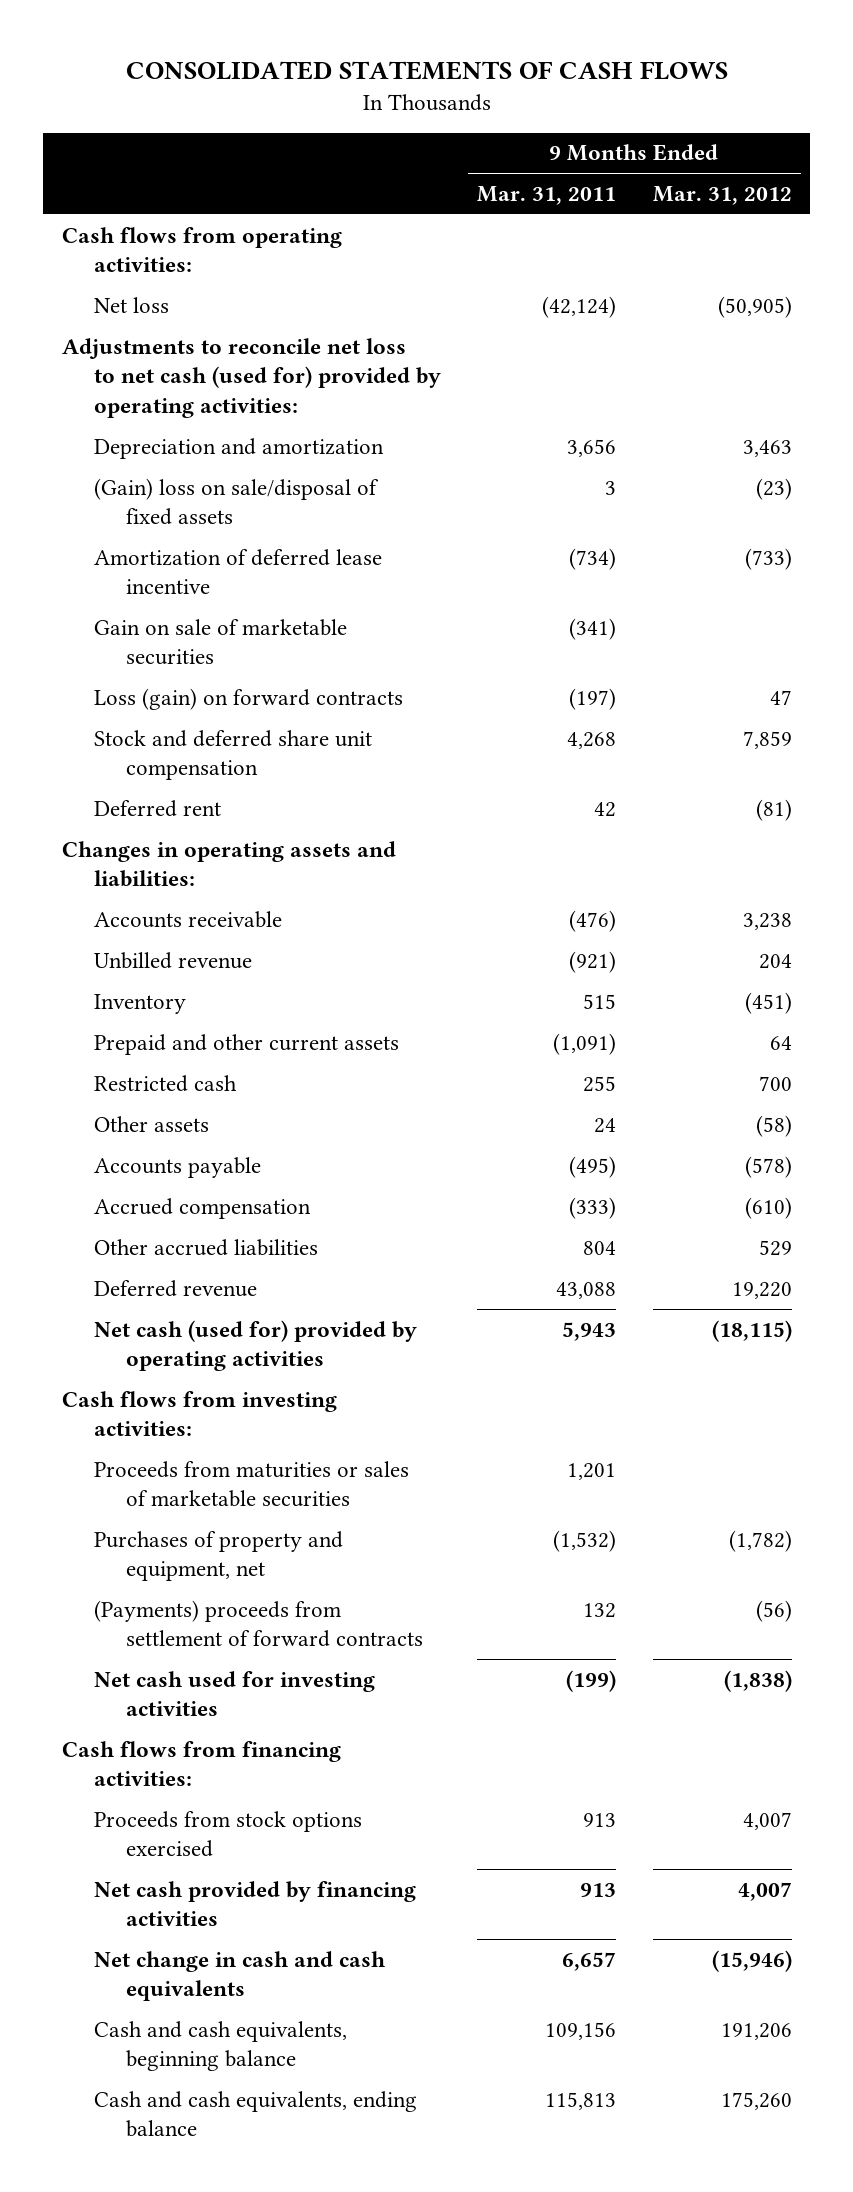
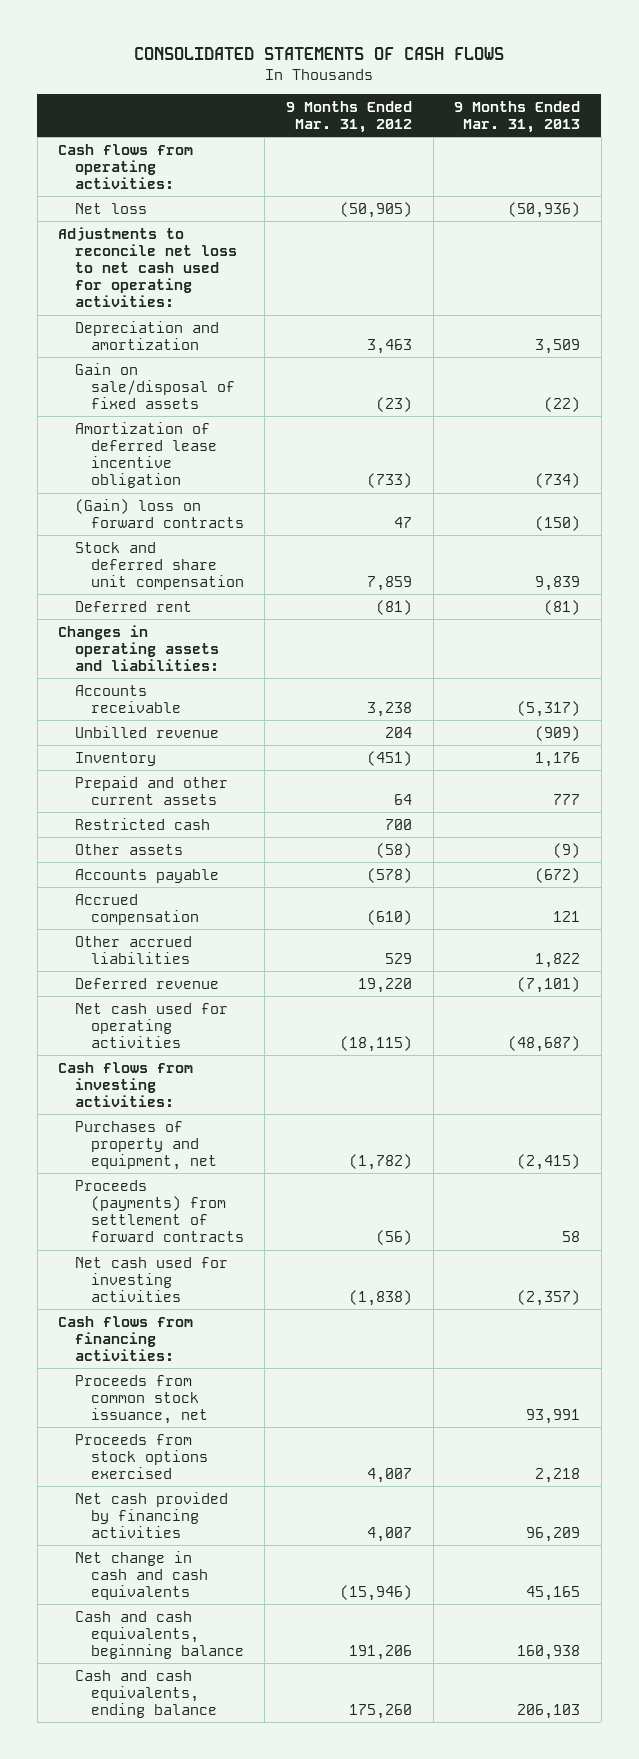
[477,185,617,205] Mar. 31, 2011 -> none
none -> [454,100,581,134] 9 Months Ended Mar. 31, 2013
[61,337,441,419] Adjustments to reconcile net loss to net cash (used for) provided by operating activities: -> [58,226,237,308] Adjustments to reconcile net loss to net cash used for operating activities:
[93,618,347,666] Gain on sale of marketable securities -> none
[93,477,379,526] (Gain) loss on sale/disposal of fixed assets -> [74,362,235,409] Gain on sale/disposal of fixed assets
[93,548,382,595] Amortization of deferred lease incentive -> [74,421,217,489] Amortization of deferred lease incentive obligation
[93,687,403,710] Loss (gain) on forward contracts -> [74,498,244,528] (Gain) loss on forward contracts
[93,1319,417,1372] Net cash (used for) provided by operating activities -> [74,1002,228,1048] Net cash used for operating activities
[93,1460,409,1508] Proceeds from maturities or sales of marketable securities -> none
[93,1599,423,1648] (Payments) proceeds from settlement of forward contracts -> [74,1179,244,1243] Proceeds (payments) from settlement of forward contracts
none -> [74,1374,208,1424] Proceeds from common stock issuance, net

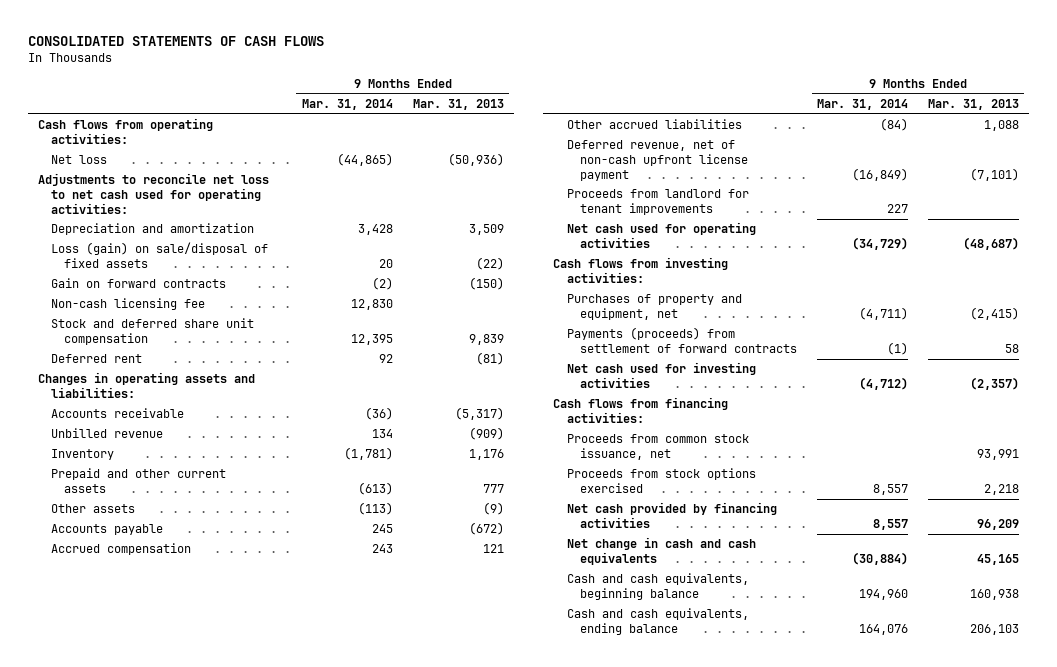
[286,100,413,134] 9 Months Ended Mar. 31, 2012 -> none
none -> [301,99,393,111] Mar. 31, 2014
[74,421,217,489] Amortization of deferred lease incentive obligation -> none
[74,362,235,409] Gain on sale/disposal of fixed assets -> [51,242,269,268] Loss (gain) on sale/disposal of fixed assets
[74,498,244,528] (Gain) loss on forward contracts -> [51,278,227,289] Gain on forward contracts
none -> [51,298,206,311] Non-cash licensing fee
[74,817,210,830] Restricted cash -> none
[535,952,581,968] 1,822 -> [984,120,1020,132] 1,088
[74,977,219,989] Deferred revenue -> [566,140,748,181] Deferred revenue, net of non-cash upfront license payment
none -> [566,189,749,215] Proceeds from landlord for tenant improvements
[74,1179,244,1243] Proceeds (payments) from settlement of forward contracts -> [566,327,797,353] Payments (proceeds) from settlement of forward contracts

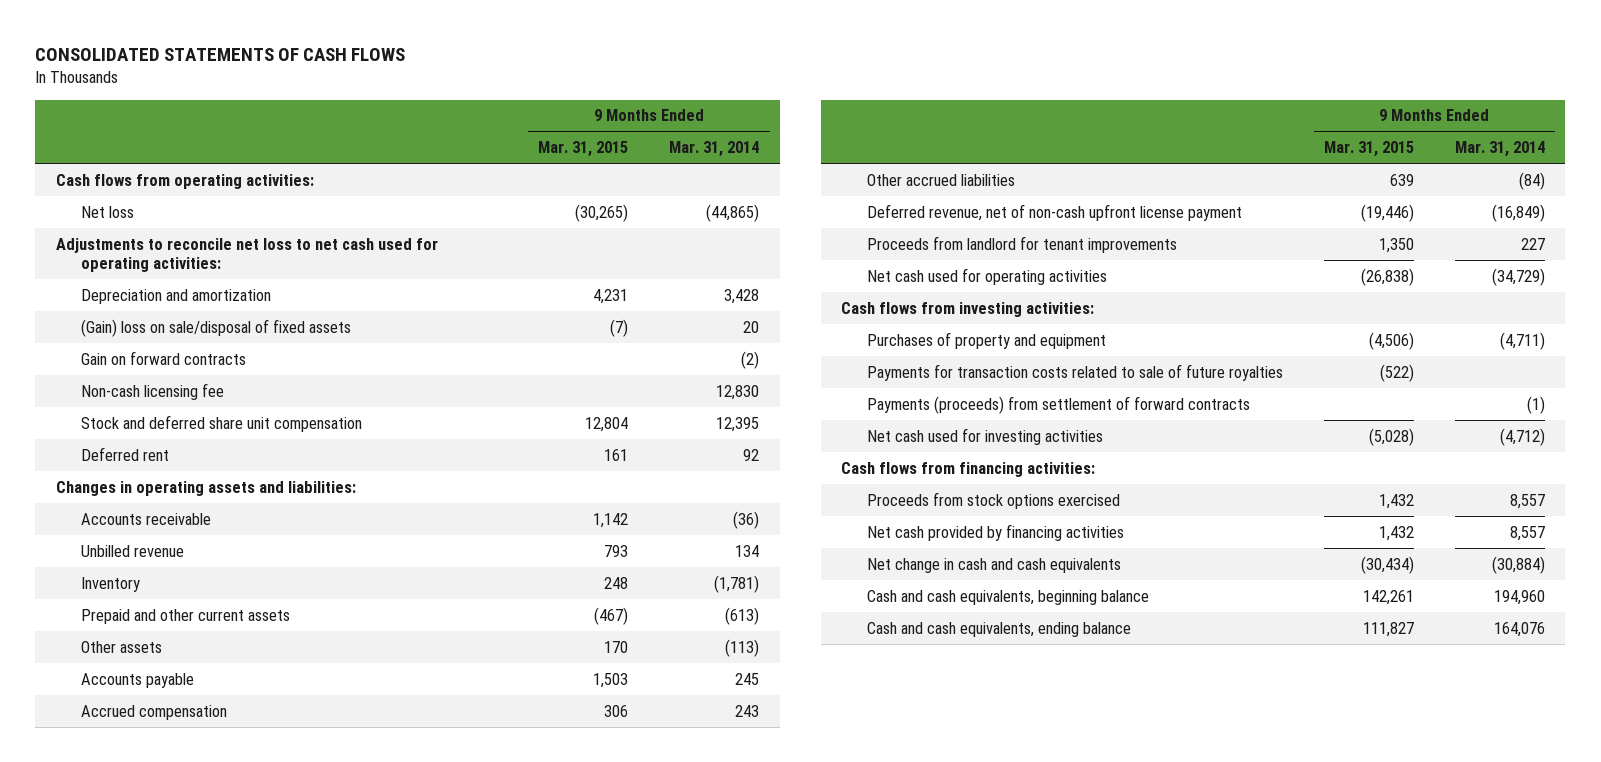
[412,99,504,111] Mar. 31, 2013 -> none
none -> [538,141,629,158] Mar. 31, 2015
[51,242,269,268] Loss (gain) on sale/disposal of fixed assets -> [81,318,352,337] (Gain) loss on sale/disposal of fixed assets
[566,294,742,320] Purchases of property and equipment, net -> [866,331,1106,349] Purchases of property and equipment
none -> [866,363,1283,381] Payments for transaction costs related to sale of future royalties
[566,434,749,460] Proceeds from common stock issuance, net -> none

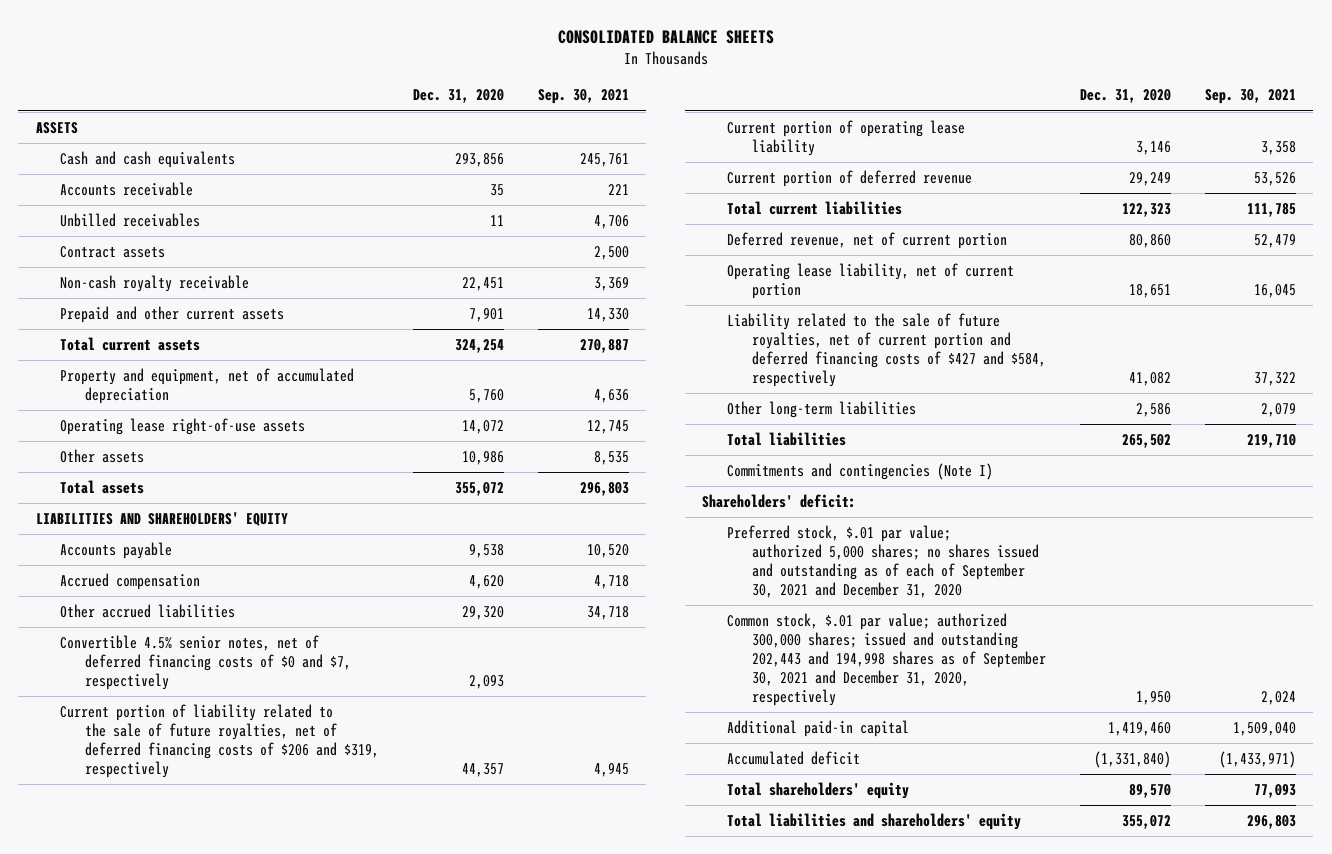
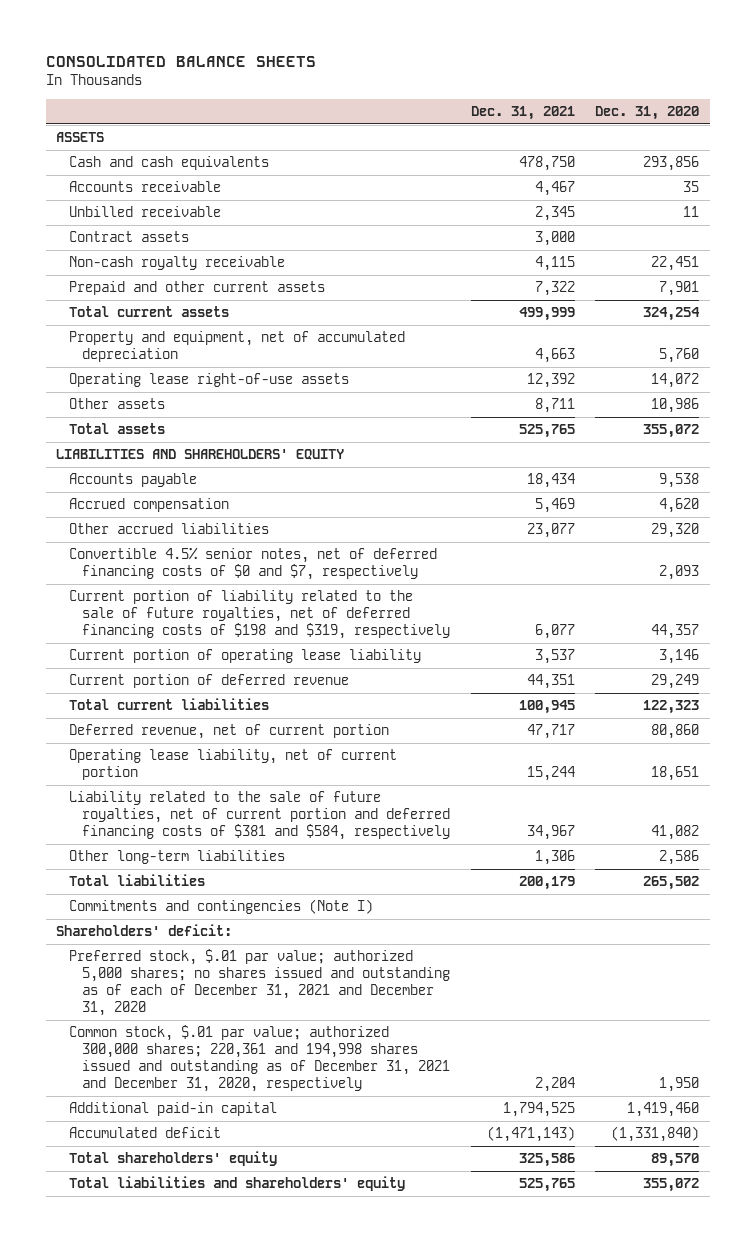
[538,89,630,105] Sep. 30, 2021 -> none
none -> [470,106,575,121] Dec. 31, 2021
[60,213,201,228] Unbilled receivables -> [69,206,222,218] Unbilled receivable
[60,704,379,779] Current portion of liability related to the sale of future royalties, net of deferred financing costs of $206 and $319, respectively -> [69,590,451,640] Current portion of liability related to the sale of future royalties, net of deferred financing costs of $198 and $319, respectively
[727,313,1046,388] Liability related to the sale of future royalties, net of current portion and deferred financing costs of $427 and $584, respectively -> [69,791,451,841] Liability related to the sale of future royalties, net of current portion and deferred financing costs of $381 and $584, respectively
[727,525,1039,599] Preferred stock, $.01 par value; authorized 5,000 shares; no shares issued and outstanding as of each of September 30, 2021 and December 31, 2020 -> [69,949,451,1017] Preferred stock, $.01 par value; authorized 5,000 shares; no shares issued and outstanding as of each of December 31, 2021 and December 31, 2020
[727,613,1046,707] Common stock, $.01 par value; authorized 300,000 shares; issued and outstanding 202,443 and 194,998 shares as of September 30, 2021 and December 31, 2020, respectively -> [69,1025,451,1093] Common stock, $.01 par value; authorized 300,000 shares; 220,361 and 194,998 shares issued and outstanding as of December 31, 2021 and December 31, 2020, respectively

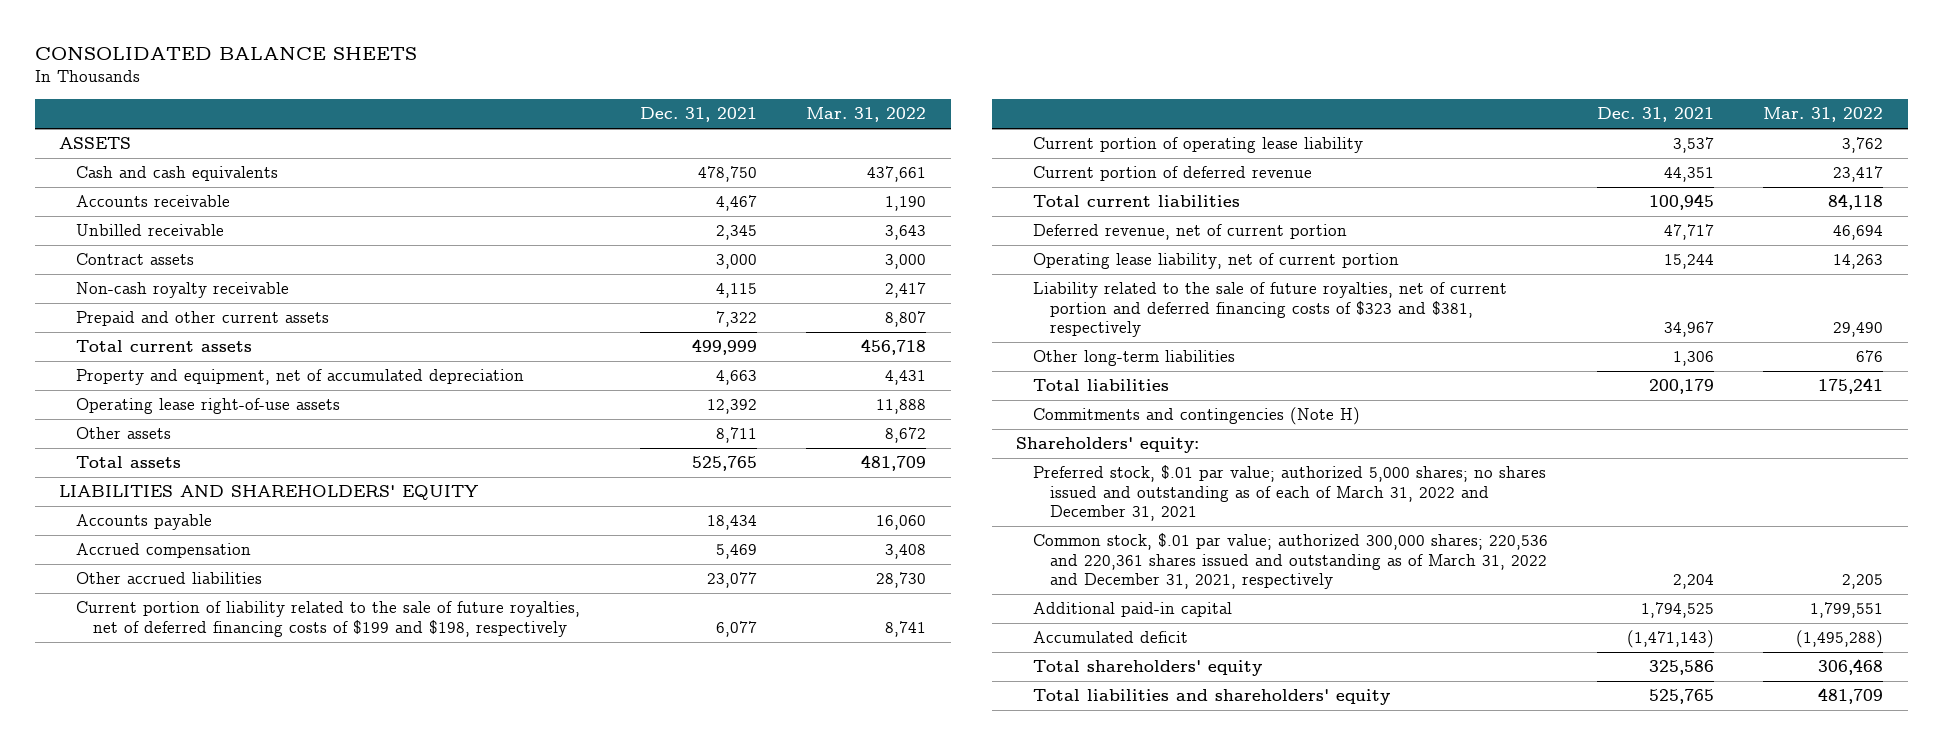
[595,106,700,121] Dec. 31, 2020 -> none
none -> [806,107,927,123] Mar. 31, 2022
[69,547,438,581] Convertible 4.5% senior notes, net of deferred financing costs of $0 and $7, respectively -> none
[69,590,451,640] Current portion of liability related to the sale of future royalties, net of deferred financing costs of $198 and $319, respectively -> [76,601,581,637] Current portion of liability related to the sale of future royalties, net of deferred financing costs of $199 and $198, respectively
[69,791,451,841] Liability related to the sale of future royalties, net of current portion and deferred financing costs of $381 and $584, respectively -> [1033,282,1508,337] Liability related to the sale of future royalties, net of current portion and deferred financing costs of $323 and $381, respectively
[69,899,374,915] Commitments and contingencies (Note I) -> [1033,407,1361,426] Commitments and contingencies (Note H)
[56,924,233,937] Shareholders' deficit: -> [1016,437,1200,454] Shareholders' equity:
[69,949,451,1017] Preferred stock, $.01 par value; authorized 5,000 shares; no shares issued and outstanding as of each of December 31, 2021 and December 31, 2020 -> [1033,465,1547,521] Preferred stock, $.01 par value; authorized 5,000 shares; no shares issued and outstanding as of each of March 31, 2022 and December 31, 2021
[69,1025,451,1093] Common stock, $.01 par value; authorized 300,000 shares; 220,361 and 194,998 shares issued and outstanding as of December 31, 2021 and December 31, 2020, respectively -> [1033,533,1549,589] Common stock, $.01 par value; authorized 300,000 shares; 220,536 and 220,361 shares issued and outstanding as of March 31, 2022 and December 31, 2021, respectively

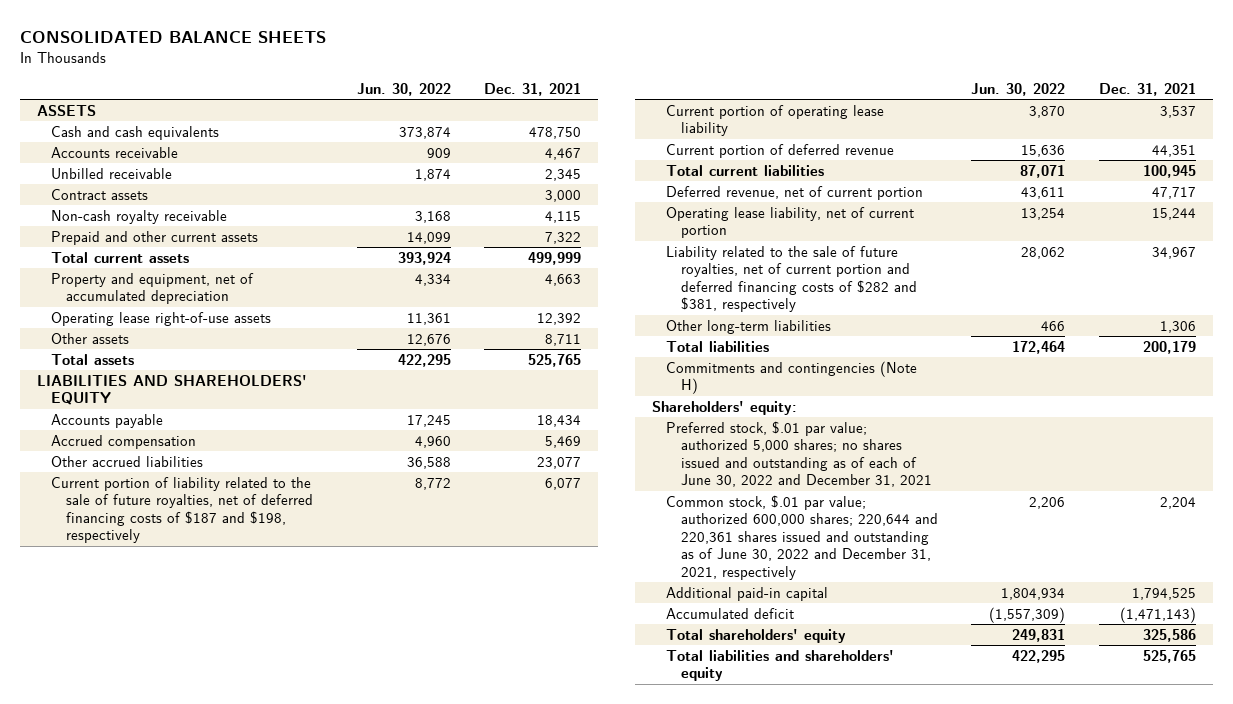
[806,107,927,123] Mar. 31, 2022 -> none
none -> [356,82,451,96] Jun. 30, 2022
[76,601,581,637] Current portion of liability related to the sale of future royalties, net of deferred financing costs of $199 and $198, respectively -> [51,476,314,544] Current portion of liability related to the sale of future royalties, net of deferred financing costs of $187 and $198, respectively
[1033,282,1508,337] Liability related to the sale of future royalties, net of current portion and deferred financing costs of $323 and $381, respectively -> [666,245,917,313] Liability related to the sale of future royalties, net of current portion and deferred financing costs of $282 and $381, respectively
[1033,465,1547,521] Preferred stock, $.01 par value; authorized 5,000 shares; no shares issued and outstanding as of each of March 31, 2022 and December 31, 2021 -> [666,420,932,488] Preferred stock, $.01 par value; authorized 5,000 shares; no shares issued and outstanding as of each of June 30, 2022 and December 31, 2021
[1033,533,1549,589] Common stock, $.01 par value; authorized 300,000 shares; 220,536 and 220,361 shares issued and outstanding as of March 31, 2022 and December 31, 2021, respectively -> [666,494,938,580] Common stock, $.01 par value; authorized 600,000 shares; 220,644 and 220,361 shares issued and outstanding as of June 30, 2022 and December 31, 2021, respectively

